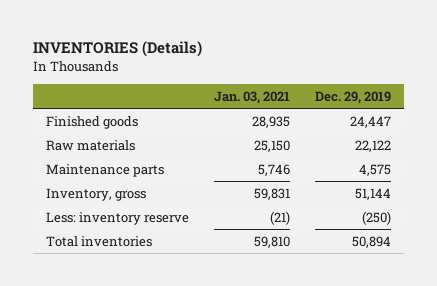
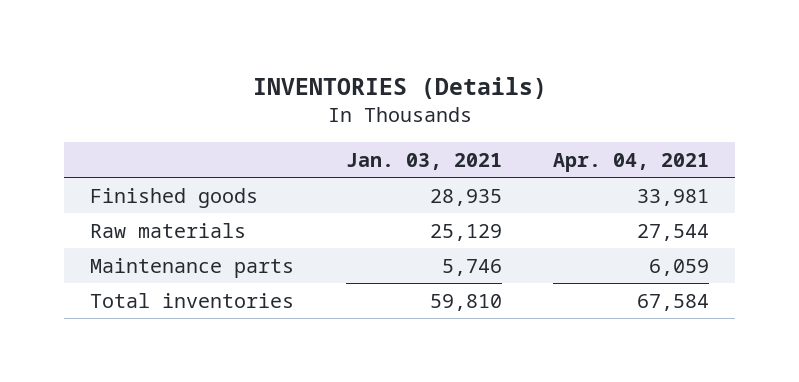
[315,90,392,104] Dec. 29, 2019 -> none
none -> [553,153,710,173] Apr. 04, 2021
[254,139,291,152] 25,150 -> [429,223,502,241] 25,129
[45,187,146,201] Inventory, gross -> none
[45,211,189,225] Less: inventory reserve -> none

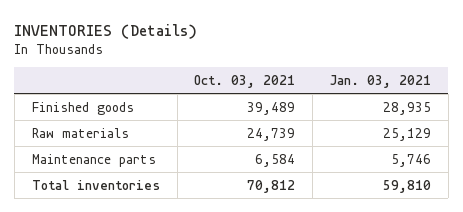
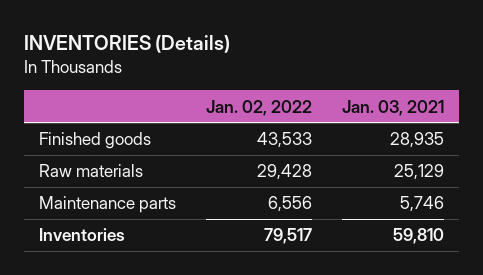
[194,74,296,88] Oct. 03, 2021 -> none
none -> [206,99,313,116] Jan. 02, 2022
[31,179,160,190] Total inventories -> [38,228,125,242] Inventories

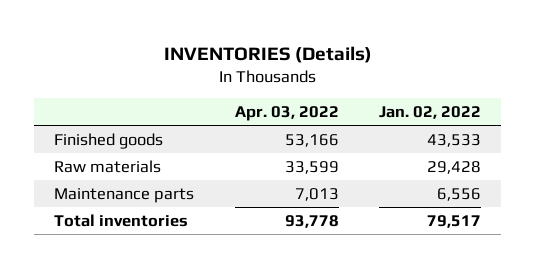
[342,99,445,116] Jan. 03, 2021 -> none
none -> [234,106,339,122] Apr. 03, 2022
[38,228,125,242] Inventories -> [54,213,189,227] Total inventories

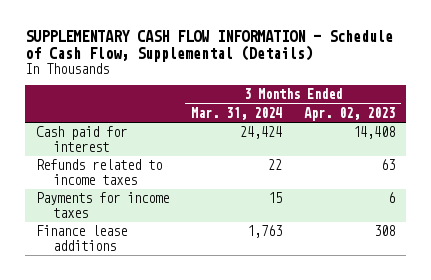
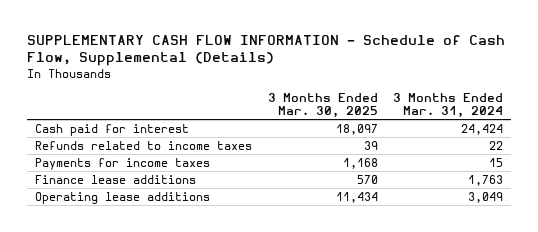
[304,106,396,121] Apr. 02, 2023 -> none
none -> [267,93,378,119] 3 Months Ended Mar. 30, 2025
none -> [34,191,210,204] Operating lease additions

